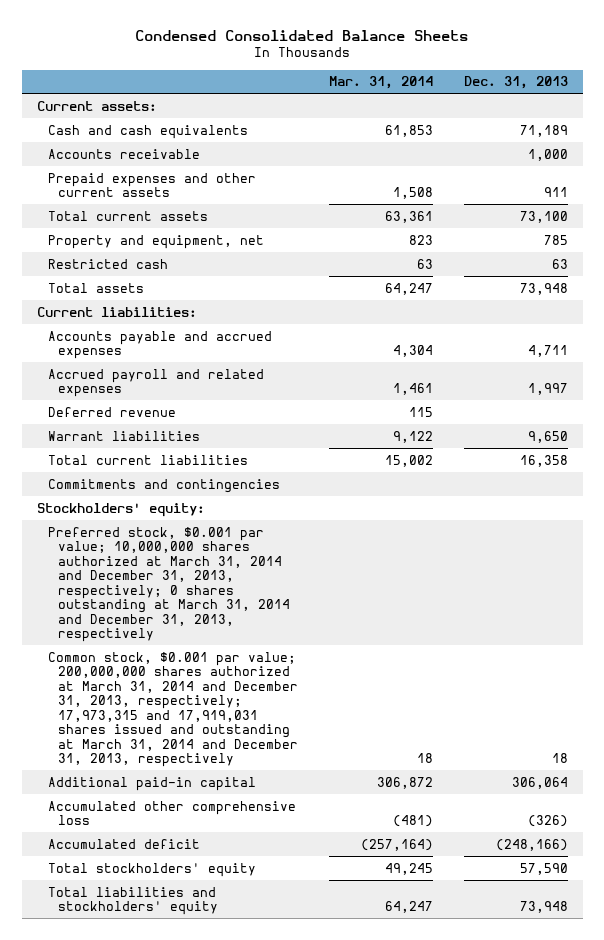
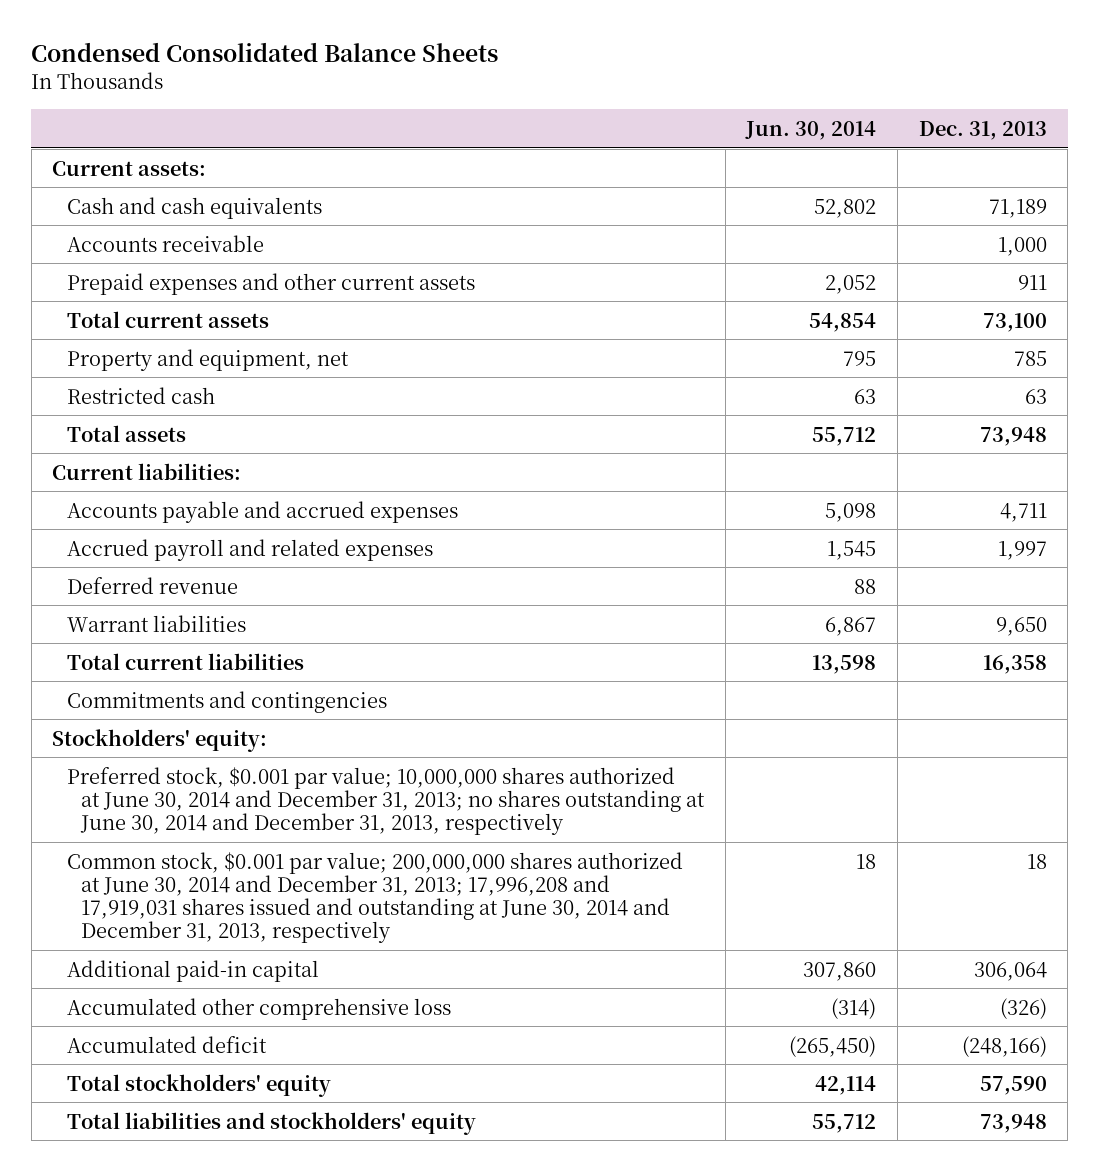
[328,76,433,90] Mar. 31, 2014 -> none
none -> [745,120,877,140] Jun. 30, 2014
[47,526,291,643] Preferred stock, $0.001 par value; 10,000,000 shares authorized at March 31, 2014 and December 31, 2013, respectively; 0 shares outstanding at March 31, 2014 and December 31, 2013, respectively -> [66,766,706,835] Preferred stock, $0.001 par value; 10,000,000 shares authorized at June 30, 2014 and December 31, 2013; no shares outstanding at June 30, 2014 and December 31, 2013, respectively
[47,651,299,768] Common stock, $0.001 par value; 200,000,000 shares authorized at March 31, 2014 and December 31, 2013, respectively; 17,973,315 and 17,919,031 shares issued and outstanding at March 31, 2014 and December 31, 2013, respectively -> [66,851,683,944] Common stock, $0.001 par value; 200,000,000 shares authorized at June 30, 2014 and December 31, 2013; 17,996,208 and 17,919,031 shares issued and outstanding at June 30, 2014 and December 31, 2013, respectively

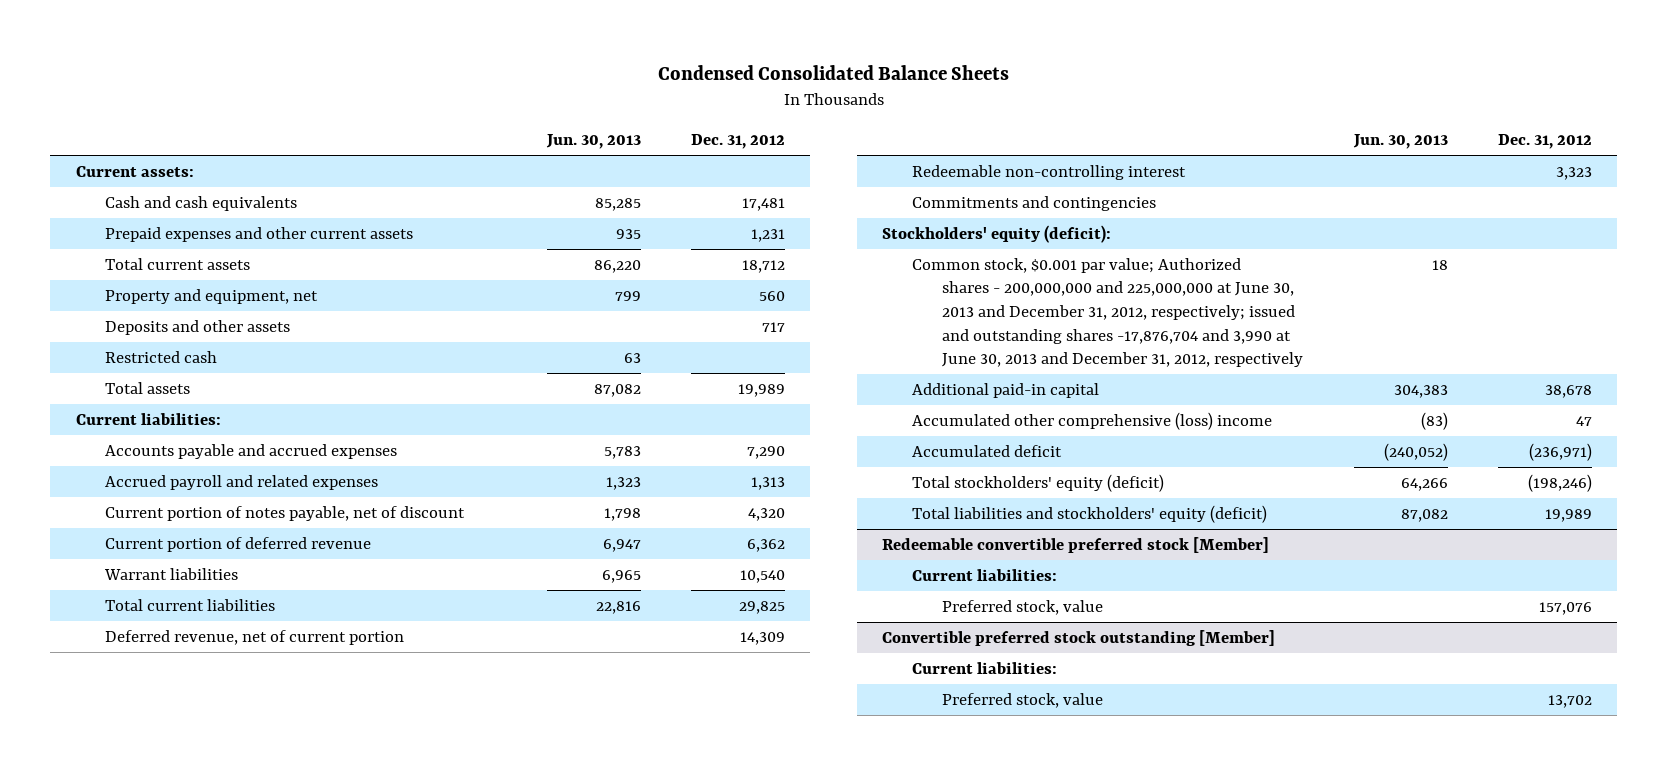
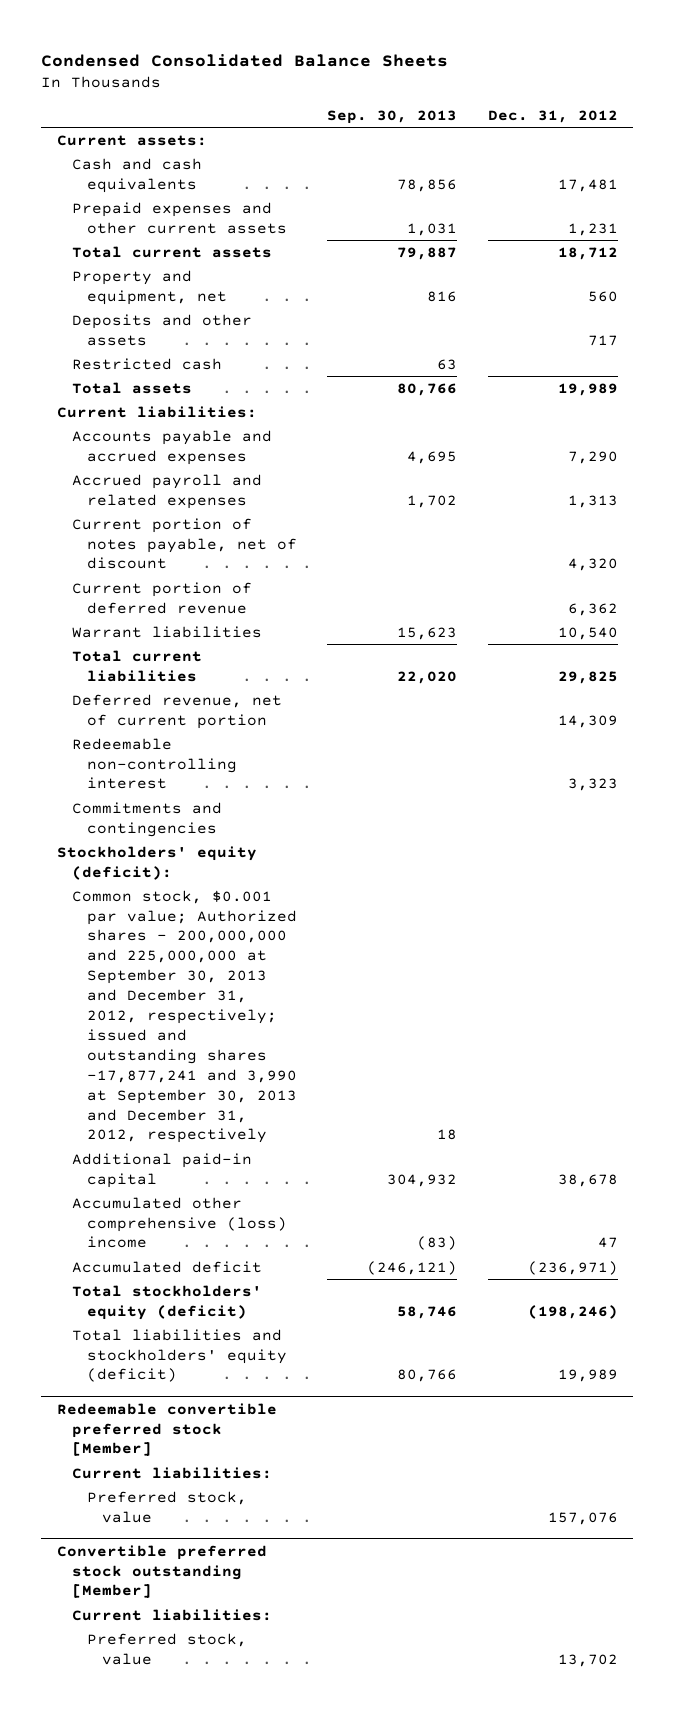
[545,134,641,150] Jun. 30, 2013 -> none
none -> [327,109,458,124] Sep. 30, 2013
[912,257,1304,368] Common stock, $0.001 par value; Authorized shares - 200,000,000 and 225,000,000 at June 30, 2013 and December 31, 2012, respectively; issued and outstanding shares -17,876,704 and 3,990 at June 30, 2013 and December 31, 2012, respectively -> [71,889,297,1144] Common stock, $0.001 par value; Authorized shares - 200,000,000 and 225,000,000 at September 30, 2013 and December 31, 2012, respectively; issued and outstanding shares -17,877,241 and 3,990 at September 30, 2013 and December 31, 2012, respectively

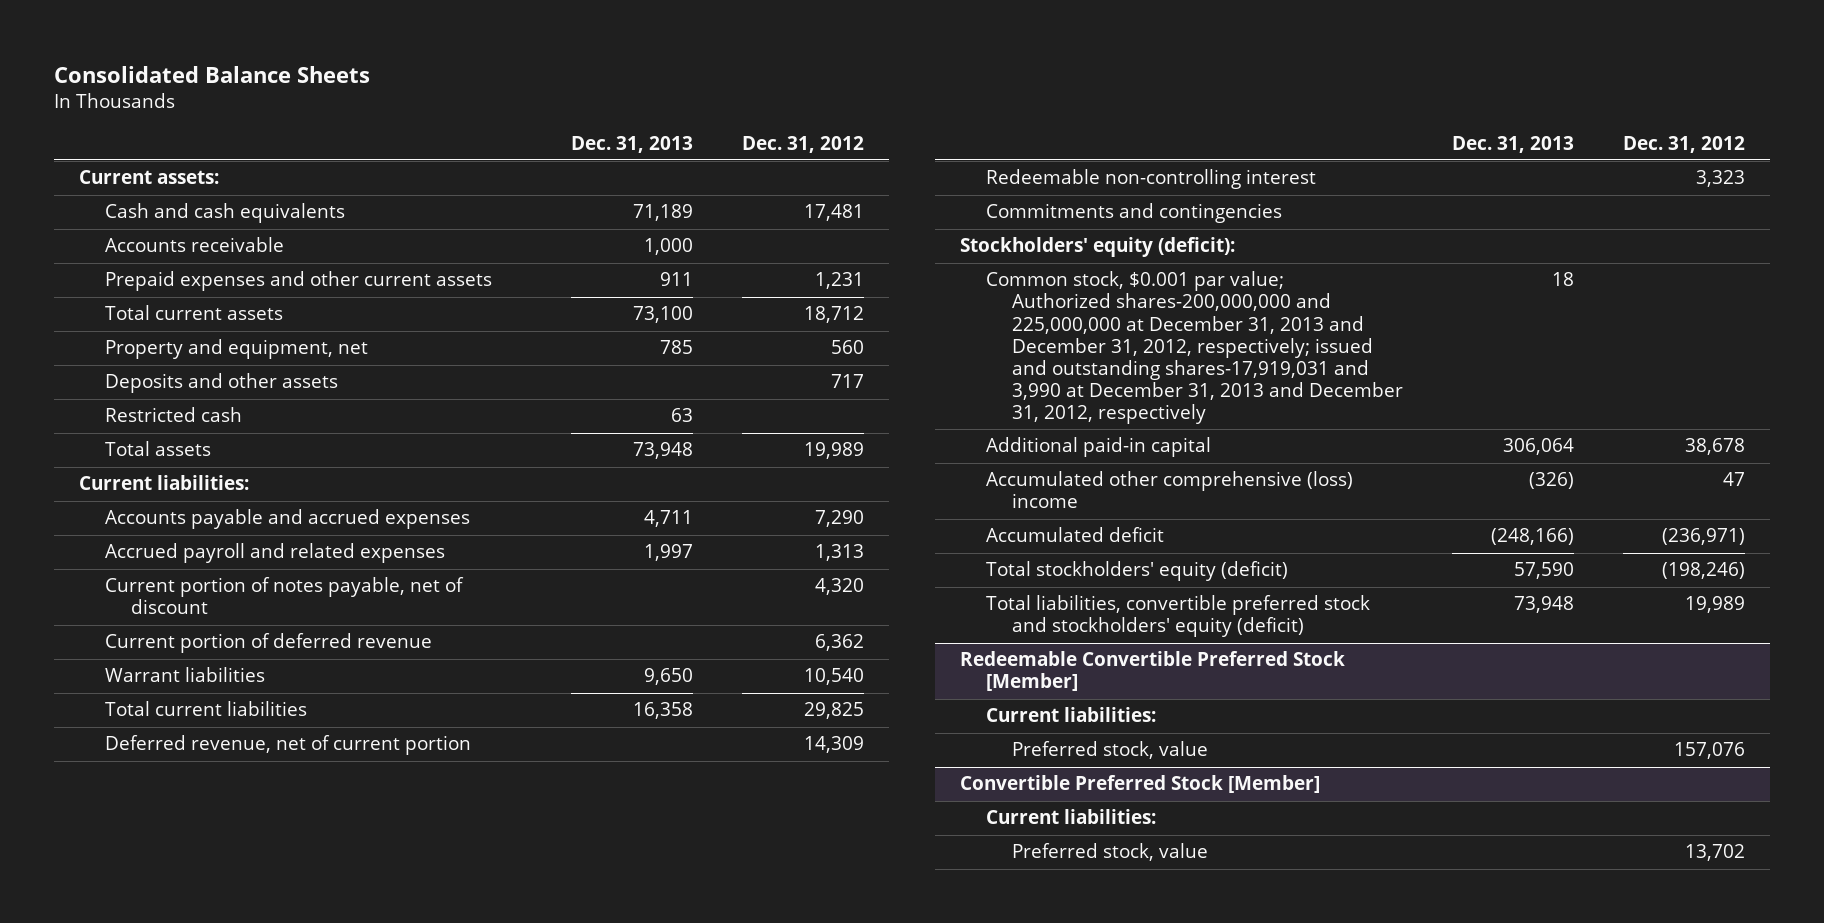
[41,54,449,68] Condensed Consolidated Balance Sheets -> [54,65,371,83] Consolidated Balance Sheets
[327,109,458,124] Sep. 30, 2013 -> none
none -> [570,135,693,153] Dec. 31, 2013
none -> [104,237,284,253] Accounts receivable
[71,889,297,1144] Common stock, $0.001 par value; Authorized shares - 200,000,000 and 225,000,000 at September 30, 2013 and December 31, 2012, respectively; issued and outstanding shares -17,877,241 and 3,990 at September 30, 2013 and December 31, 2012, respectively -> [985,271,1403,425] Common stock, $0.001 par value; Authorized shares-200,000,000 and 225,000,000 at December 31, 2013 and December 31, 2012, respectively; issued and outstanding shares-17,919,031 and 3,990 at December 31, 2013 and December 31, 2012, respectively
[71,1328,287,1383] Total liabilities and stockholders' equity (deficit) -> [985,595,1370,638] Total liabilities, convertible preferred stock and stockholders' equity (deficit)
[56,1402,277,1457] Redeemable convertible preferred stock [Member] -> [959,651,1345,692] Redeemable Convertible Preferred Stock [Member]
[56,1544,267,1599] Convertible preferred stock outstanding [Member] -> [959,775,1320,794] Convertible Preferred Stock [Member]

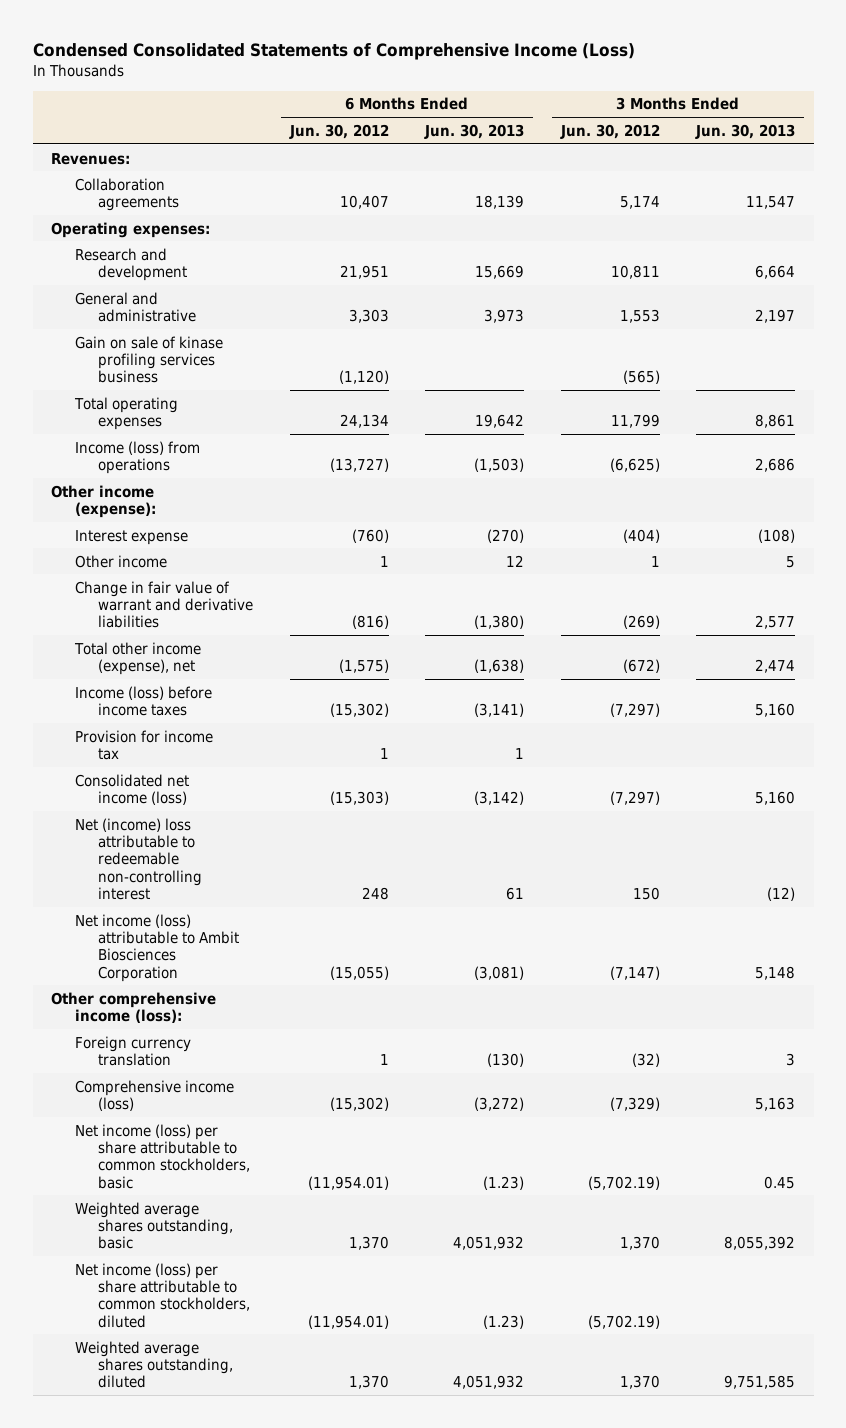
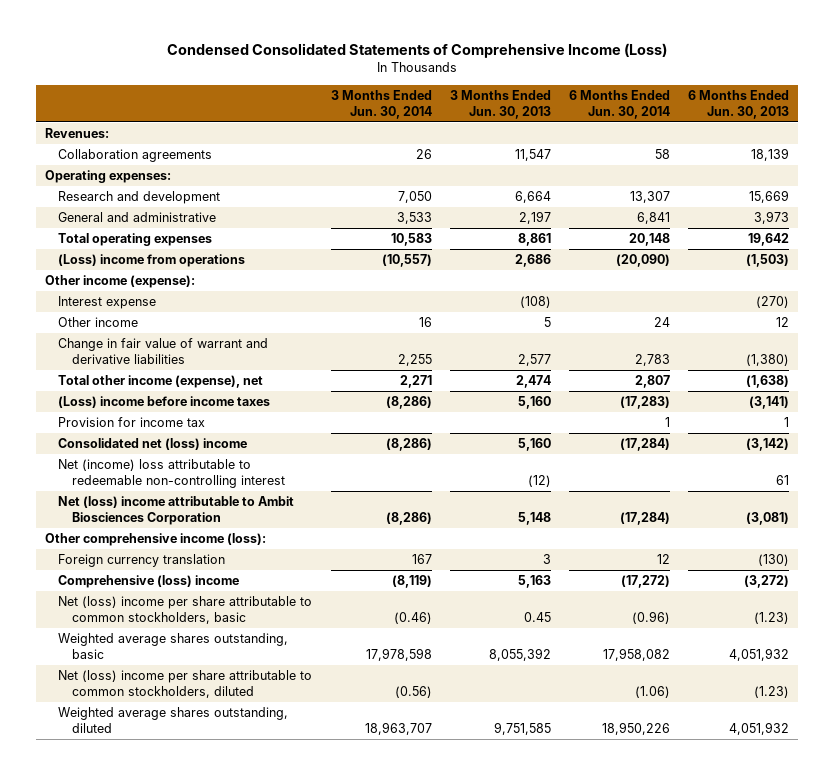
[288,123,389,139] Jun. 30, 2012 -> none
[559,123,660,139] Jun. 30, 2012 -> none
none -> [330,89,432,119] 3 Months Ended Jun. 30, 2014
none -> [569,89,671,119] 6 Months Ended Jun. 30, 2014
[74,335,223,384] Gain on sale of kinase profiling services business -> none
[74,440,200,474] Income (loss) from operations -> [58,253,246,267] (Loss) income from operations
[74,685,212,716] Income (loss) before income taxes -> [58,395,271,408] (Loss) income before income taxes
[74,773,189,805] Consolidated net income (loss) -> [58,437,248,450] Consolidated net (loss) income
[74,913,240,982] Net income (loss) attributable to Ambit Biosciences Corporation -> [58,495,295,526] Net (loss) income attributable to Ambit Biosciences Corporation
[74,1079,234,1111] Comprehensive income (loss) -> [58,574,240,588] Comprehensive (loss) income
[74,1123,251,1189] Net income (loss) per share attributable to common stockholders, basic -> [58,595,313,625] Net (loss) income per share attributable to common stockholders, basic
[74,1262,251,1328] Net income (loss) per share attributable to common stockholders, diluted -> [58,669,313,699] Net (loss) income per share attributable to common stockholders, diluted

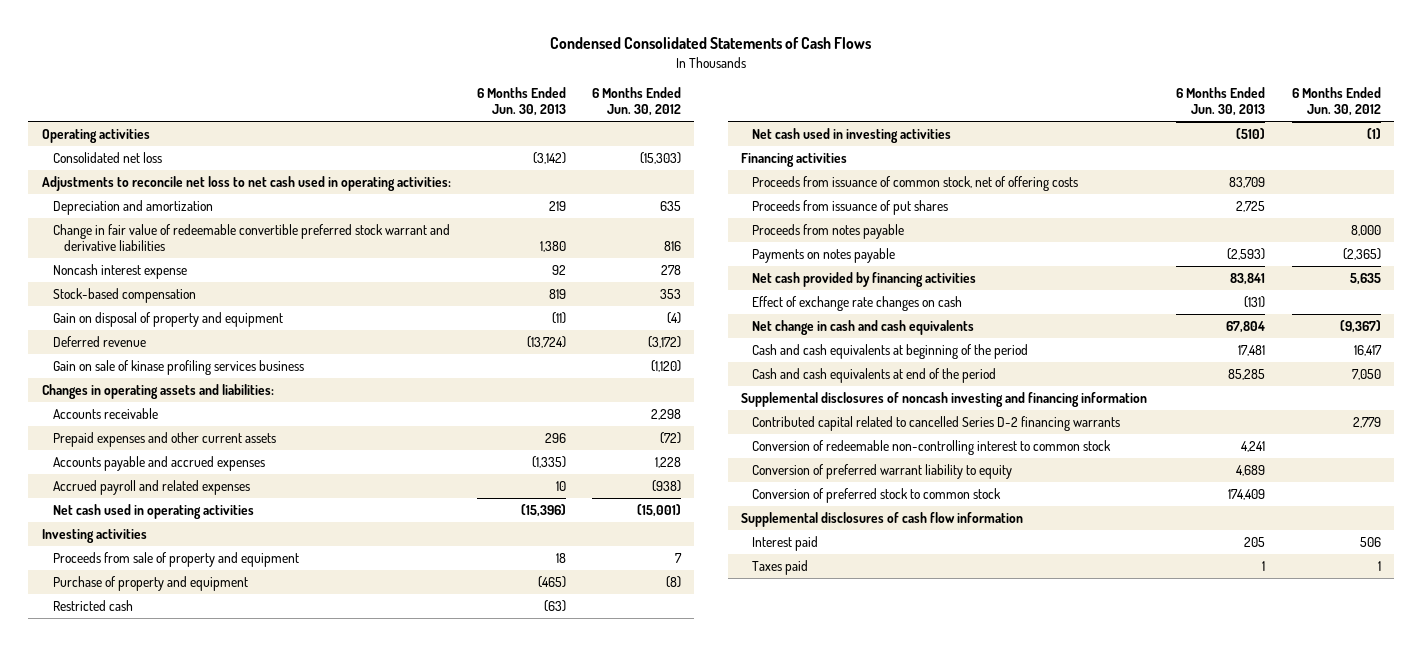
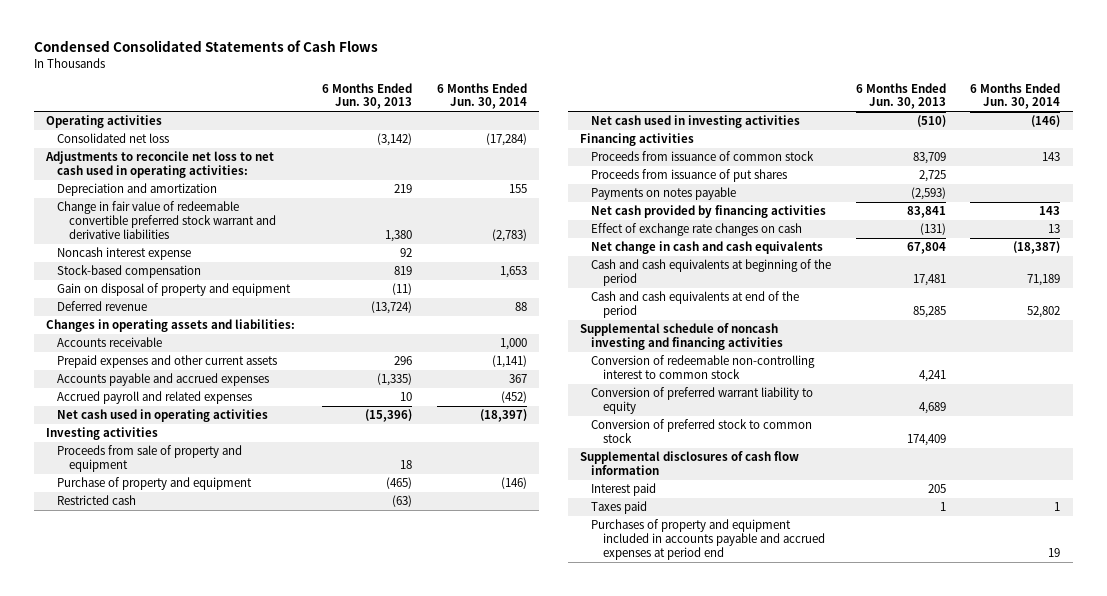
[592,87,682,116] 6 Months Ended Jun. 30, 2012 -> none
none -> [436,82,527,110] 6 Months Ended Jun. 30, 2014
[52,360,304,376] Gain on sale of kinase profiling services business -> none
[752,176,1079,192] Proceeds from issuance of common stock, net of offering costs -> [591,151,815,162] Proceeds from issuance of common stock
[752,224,905,240] Proceeds from notes payable -> none
[752,416,1121,432] Contributed capital related to cancelled Series D-2 financing warrants -> none
[741,392,1148,408] Supplemental disclosures of noncash investing and financing information -> [580,323,784,351] Supplemental schedule of noncash investing and financing activities
none -> [591,519,825,561] Purchases of property and equipment included in accounts payable and accrued expenses at period end

